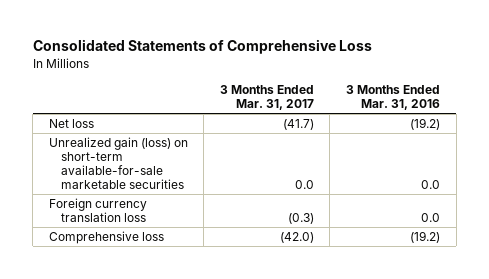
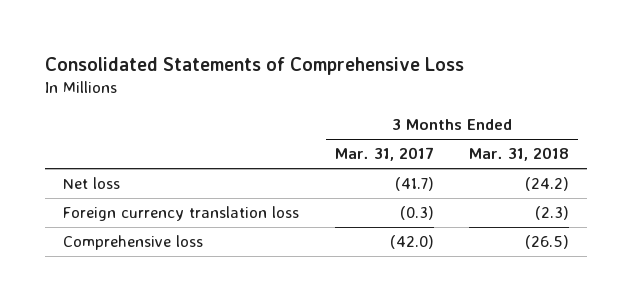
[345,84,440,110] 3 Months Ended Mar. 31, 2016 -> none
none -> [469,147,570,162] Mar. 31, 2018
[48,137,188,190] Unrealized gain (loss) on short-term available-for-sale marketable securities -> none

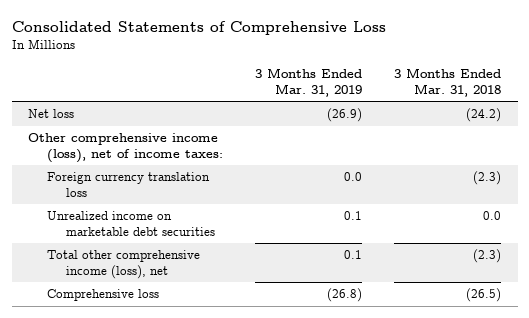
[334,147,434,162] Mar. 31, 2017 -> none
none -> [255,67,363,97] 3 Months Ended Mar. 31, 2019
none -> [27,133,223,164] Other comprehensive income (loss), net of income taxes:
none -> [46,211,215,237] Unrealized income on marketable debt securities
none -> [46,250,200,280] Total other comprehensive income (loss), net

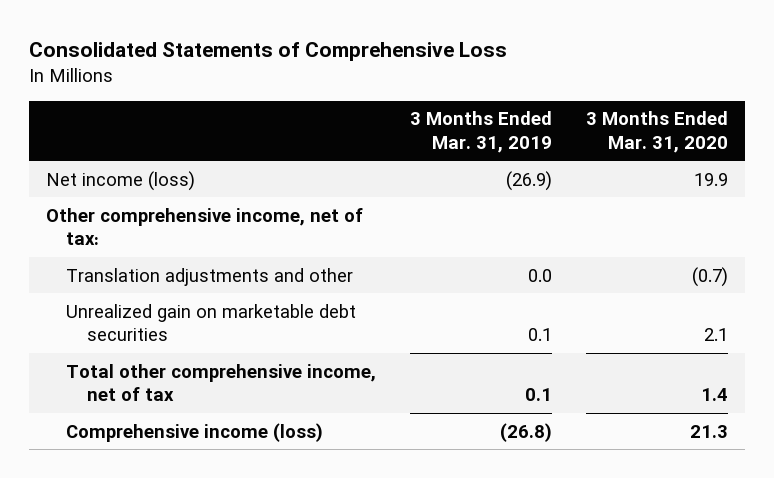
[394,67,502,97] 3 Months Ended Mar. 31, 2018 -> none
none -> [586,111,729,153] 3 Months Ended Mar. 31, 2020
[27,109,74,119] Net loss -> [45,170,195,191] Net income (loss)
[27,133,223,164] Other comprehensive income (loss), net of income taxes: -> [45,207,363,246] Other comprehensive income, net of tax:
[46,172,210,198] Foreign currency translation loss -> [66,267,354,286] Translation adjustments and other
[46,211,215,237] Unrealized income on marketable debt securities -> [66,303,357,342] Unrealized gain on marketable debt securities
[46,250,200,280] Total other comprehensive income (loss), net -> [66,363,377,402] Total other comprehensive income, net of tax
[46,289,159,302] Comprehensive loss -> [66,422,324,442] Comprehensive income (loss)

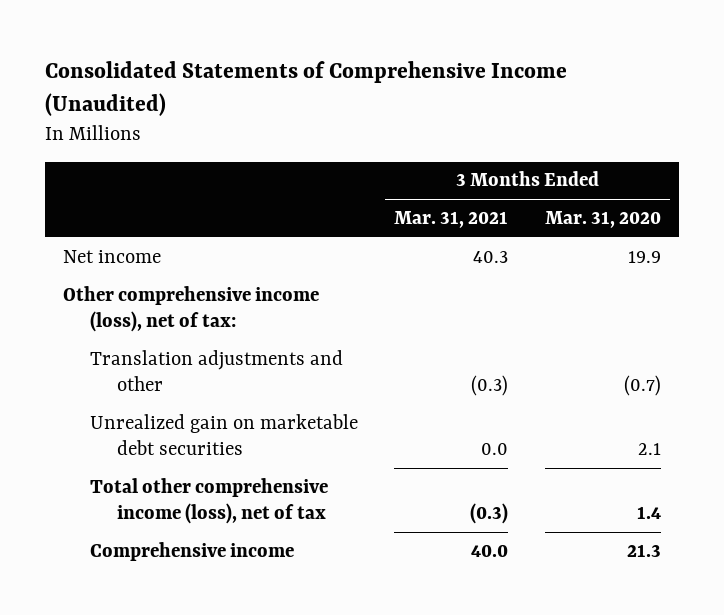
[28,42,507,62] Consolidated Statements of Comprehensive Loss -> [45,61,568,117] Consolidated Statements of Comprehensive Income (Unaudited)
[410,111,553,153] 3 Months Ended Mar. 31, 2019 -> none
none -> [394,210,509,228] Mar. 31, 2021
[45,170,195,191] Net income (loss) -> [63,249,162,263] Net income
[45,207,363,246] Other comprehensive income, net of tax: -> [63,285,320,332] Other comprehensive income (loss), net of tax:
[66,363,377,402] Total other comprehensive income, net of tax -> [90,477,329,524] Total other comprehensive income (loss), net of tax
[66,422,324,442] Comprehensive income (loss) -> [90,541,295,561] Comprehensive income

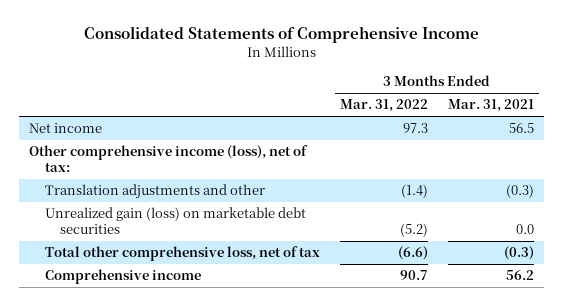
[45,61,568,117] Consolidated Statements of Comprehensive Income (Unaudited) -> [83,26,479,44] Consolidated Statements of Comprehensive Income
[544,210,661,228] Mar. 31, 2020 -> none
none -> [339,99,428,113] Mar. 31, 2022
[473,250,509,263] 40.3 -> [509,123,535,134] 56.5
[90,413,359,455] Unrealized gain on marketable debt securities -> [44,207,306,234] Unrealized gain (loss) on marketable debt securities
[90,477,329,524] Total other comprehensive income (loss), net of tax -> [44,246,320,262] Total other comprehensive loss, net of tax
[471,543,509,557] 40.0 -> [506,270,535,281] 56.2

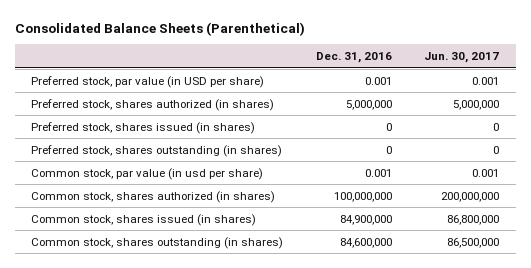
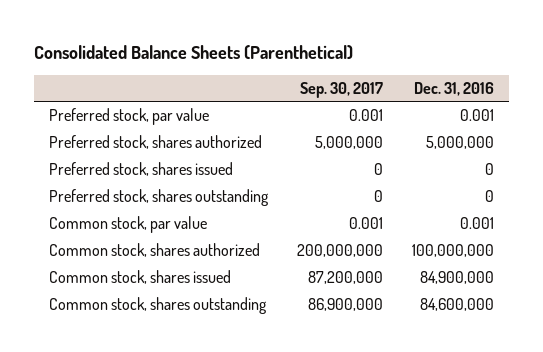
[424,52,500,64] Jun. 30, 2017 -> none
none -> [300,81,384,98] Sep. 30, 2017
[31,75,265,88] Preferred stock, par value (in USD per share) -> [48,108,209,126] Preferred stock, par value
[31,98,275,111] Preferred stock, shares authorized (in shares) -> [48,135,262,150] Preferred stock, shares authorized
[31,121,256,134] Preferred stock, shares issued (in shares) -> [48,162,233,177] Preferred stock, shares issued
[31,144,283,157] Preferred stock, shares outstanding (in shares) -> [48,189,269,207] Preferred stock, shares outstanding
[31,167,264,180] Common stock, par value (in usd per share) -> [48,216,207,234] Common stock, par value
[31,190,276,203] Common stock, shares authorized (in shares) -> [48,243,260,258] Common stock, shares authorized
[31,213,257,226] Common stock, shares issued (in shares) -> [48,270,231,285] Common stock, shares issued
[31,236,284,249] Common stock, shares outstanding (in shares) -> [48,297,267,315] Common stock, shares outstanding

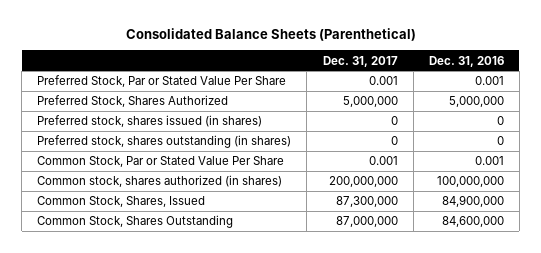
[300,81,384,98] Sep. 30, 2017 -> none
none -> [322,55,398,67] Dec. 31, 2017
[48,108,209,126] Preferred stock, par value -> [37,75,287,88] Preferred Stock, Par or Stated Value Per Share
[48,135,262,150] Preferred stock, shares authorized -> [37,95,229,108] Preferred Stock, Shares Authorized
[48,162,233,177] Preferred stock, shares issued -> [37,115,263,128] Preferred stock, shares issued (in shares)
[48,189,269,207] Preferred stock, shares outstanding -> [37,135,292,149] Preferred stock, shares outstanding (in shares)
[48,216,207,234] Common stock, par value -> [37,156,285,168] Common Stock, Par or Stated Value Per Share
[48,243,260,258] Common stock, shares authorized -> [37,175,283,188] Common stock, shares authorized (in shares)
[48,270,231,285] Common stock, shares issued -> [37,196,206,208] Common Stock, Shares, Issued
[48,297,267,315] Common stock, shares outstanding -> [37,215,234,229] Common Stock, Shares Outstanding

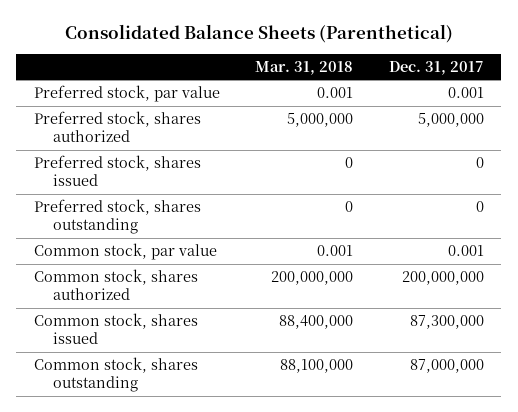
[428,55,504,67] Dec. 31, 2016 -> none
none -> [255,60,354,75] Mar. 31, 2018
[37,75,287,88] Preferred Stock, Par or Stated Value Per Share -> [33,85,220,103] Preferred stock, par value
[37,95,229,108] Preferred Stock, Shares Authorized -> [33,111,201,143] Preferred stock, shares authorized
[37,115,263,128] Preferred stock, shares issued (in shares) -> [33,155,201,187] Preferred stock, shares issued
[37,135,292,149] Preferred stock, shares outstanding (in shares) -> [33,199,201,235] Preferred stock, shares outstanding
[37,156,285,168] Common Stock, Par or Stated Value Per Share -> [33,243,217,261] Common stock, par value
[37,175,283,188] Common stock, shares authorized (in shares) -> [33,269,198,301] Common stock, shares authorized
[37,196,206,208] Common Stock, Shares, Issued -> [33,313,198,345] Common stock, shares issued
[37,215,234,229] Common Stock, Shares Outstanding -> [33,357,198,393] Common stock, shares outstanding

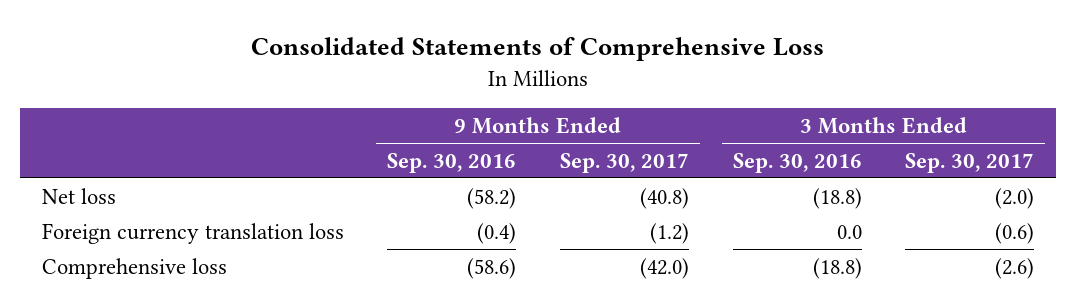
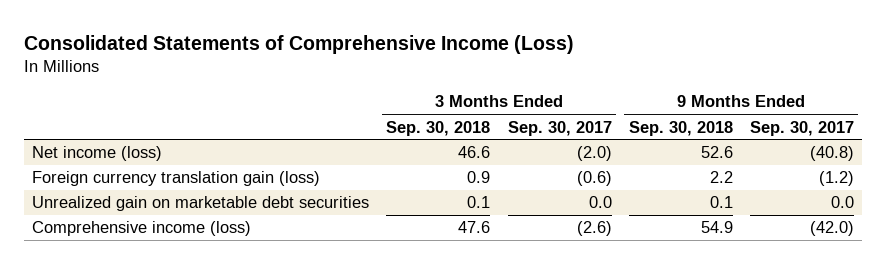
[251,37,825,62] Consolidated Statements of Comprehensive Loss -> [23,34,574,54] Consolidated Statements of Comprehensive Income (Loss)
[387,152,517,173] Sep. 30, 2016 -> none
[732,152,862,173] Sep. 30, 2016 -> none
none -> [386,120,491,136] Sep. 30, 2018
none -> [628,120,733,136] Sep. 30, 2018
[41,187,116,204] Net loss -> [32,146,163,162] Net income (loss)
[41,222,344,244] Foreign currency translation loss -> [32,171,321,187] Foreign currency translation gain (loss)
none -> [32,196,370,212] Unrealized gain on marketable debt securities
[41,257,227,279] Comprehensive loss -> [32,221,252,237] Comprehensive income (loss)

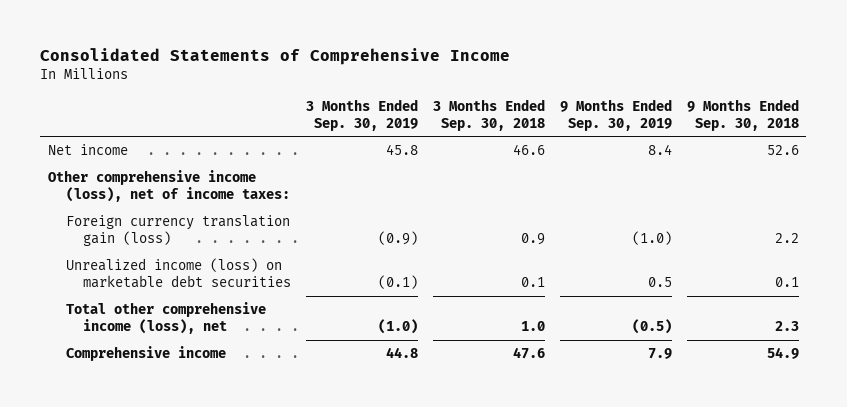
[23,34,574,54] Consolidated Statements of Comprehensive Income (Loss) -> [40,48,511,66] Consolidated Statements of Comprehensive Income
[507,120,612,136] Sep. 30, 2017 -> none
[749,120,854,136] Sep. 30, 2017 -> none
none -> [306,98,419,131] 3 Months Ended Sep. 30, 2019
none -> [559,98,672,131] 9 Months Ended Sep. 30, 2019
[32,146,163,162] Net income (loss) -> [47,143,128,155] Net income
none -> [47,169,290,203] Other comprehensive income (loss), net of income taxes:
[32,196,370,212] Unrealized gain on marketable debt securities -> [65,257,292,289] Unrealized income (loss) on marketable debt securities
none -> [65,301,266,335] Total other comprehensive income (loss), net
[32,221,252,237] Comprehensive income (loss) -> [65,345,226,361] Comprehensive income

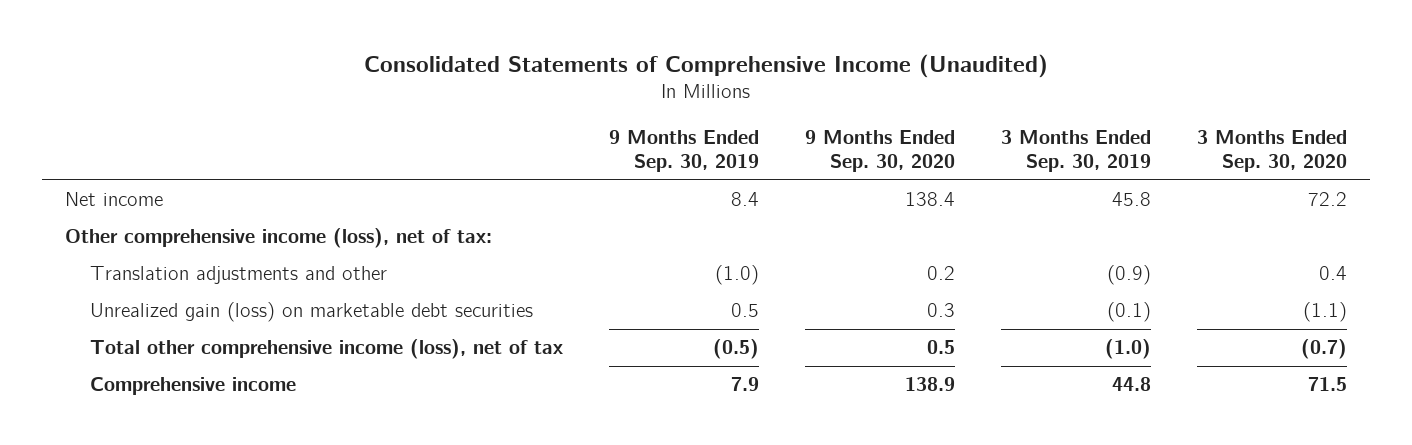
[40,48,511,66] Consolidated Statements of Comprehensive Income -> [363,54,1048,79] Consolidated Statements of Comprehensive Income (Unaudited)
[432,98,545,131] 3 Months Ended Sep. 30, 2018 -> none
[686,98,799,131] 9 Months Ended Sep. 30, 2018 -> none
none -> [804,129,955,172] 9 Months Ended Sep. 30, 2020
none -> [1197,129,1348,172] 3 Months Ended Sep. 30, 2020
[47,169,290,203] Other comprehensive income (loss), net of income taxes: -> [64,228,492,249] Other comprehensive income (loss), net of tax:
[65,214,290,247] Foreign currency translation gain (loss) -> [89,266,387,285] Translation adjustments and other
[65,257,292,289] Unrealized income (loss) on marketable debt securities -> [89,302,533,323] Unrealized gain (loss) on marketable debt securities
[65,301,266,335] Total other comprehensive income (loss), net -> [89,339,563,360] Total other comprehensive income (loss), net of tax

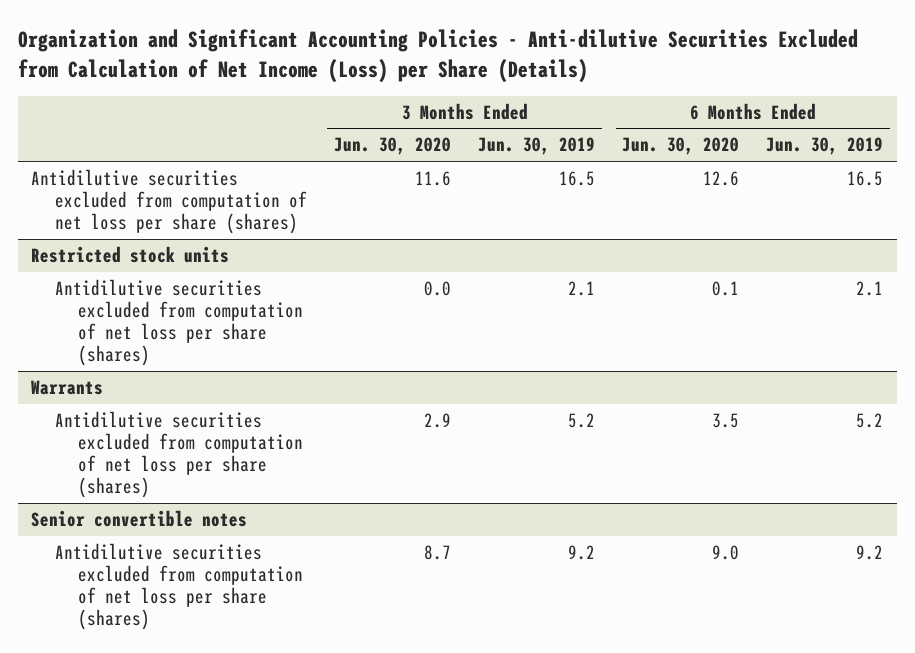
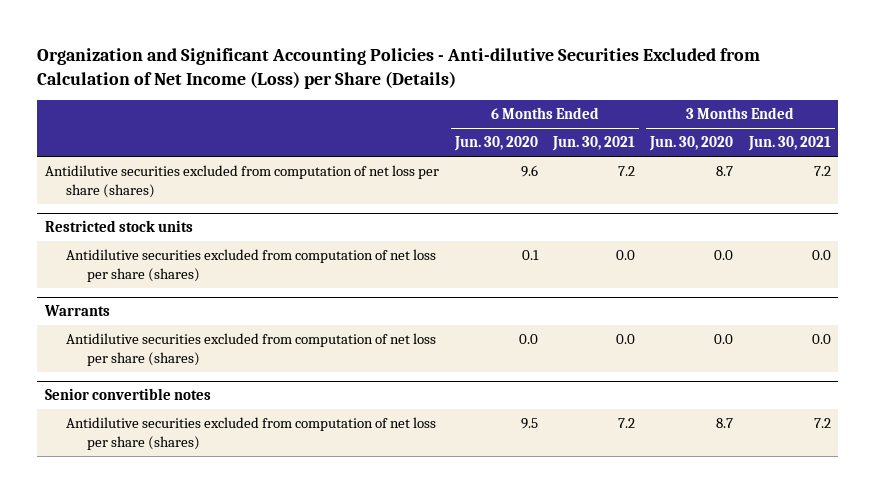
[478,137,596,156] Jun. 30, 2019 -> none
[766,137,884,156] Jun. 30, 2019 -> none
none -> [551,136,635,152] Jun. 30, 2021
none -> [747,136,831,152] Jun. 30, 2021
[414,171,451,187] 11.6 -> [716,166,734,177] 8.7
[703,171,740,187] 12.6 -> [520,165,538,178] 9.6
[423,413,451,429] 2.9 -> [714,334,734,345] 0.0
[712,413,740,429] 3.5 -> [518,334,538,345] 0.0
[712,545,740,561] 9.0 -> [520,418,538,430] 9.5

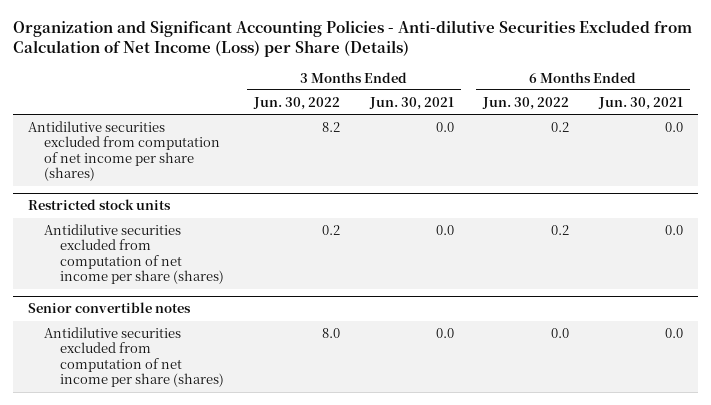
[453,136,538,152] Jun. 30, 2020 -> none
[649,136,734,152] Jun. 30, 2020 -> none
none -> [252,96,340,110] Jun. 30, 2022
none -> [482,96,570,110] Jun. 30, 2022
[45,165,440,198] Antidilutive securities excluded from computation of net loss per share (shares) -> [27,120,221,182] Antidilutive securities excluded from computation of net income per share (shares)
[617,166,635,177] 7.2 -> [664,121,683,132] 0.0
[813,166,831,177] 7.2 -> [435,121,454,132] 0.0
[44,305,111,317] Warrants -> none
[66,333,437,366] Antidilutive securities excluded from computation of net loss per share (shares) -> none
[66,249,437,282] Antidilutive securities excluded from computation of net loss per share (shares) -> [44,223,225,285] Antidilutive securities excluded from computation of net income per share (shares)
[66,417,437,450] Antidilutive securities excluded from computation of net loss per share (shares) -> [44,326,225,388] Antidilutive securities excluded from computation of net income per share (shares)
[617,418,635,429] 7.2 -> [664,327,683,338] 0.0
[813,418,831,429] 7.2 -> [435,327,454,338] 0.0

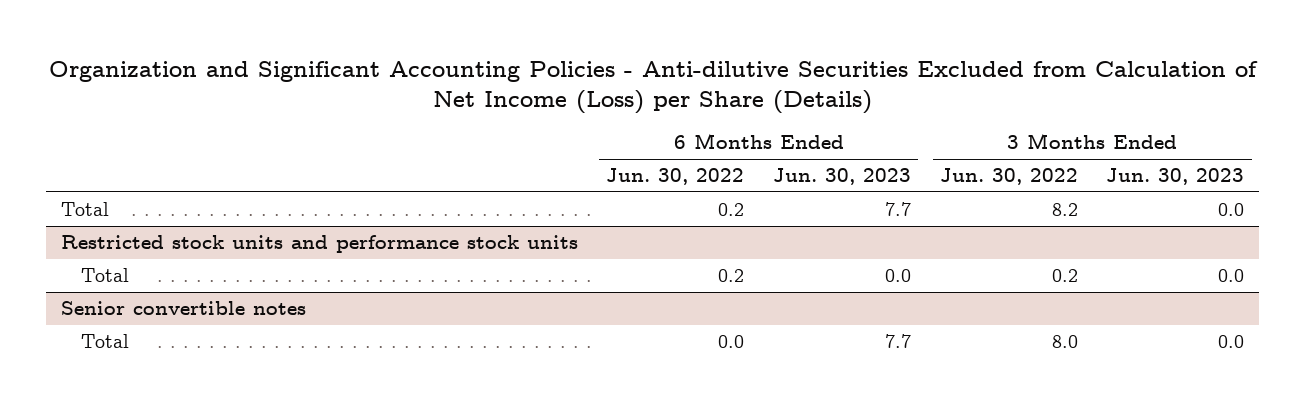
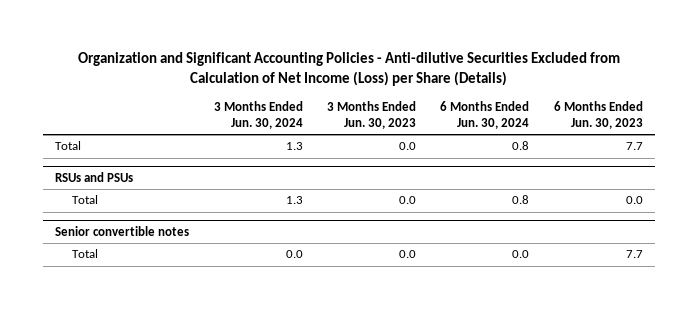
[606,168,745,186] Jun. 30, 2022 -> none
[939,168,1078,186] Jun. 30, 2022 -> none
none -> [213,101,303,130] 3 Months Ended Jun. 30, 2024
none -> [440,101,530,130] 6 Months Ended Jun. 30, 2024
[60,235,578,254] Restricted stock units and performance stock units -> [55,171,134,182] RSUs and PSUs

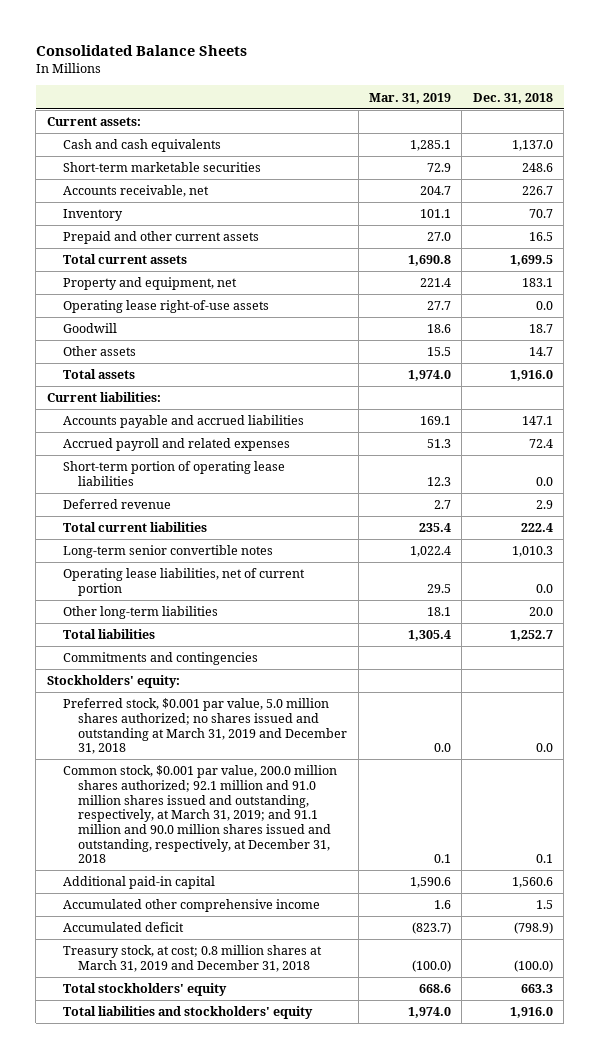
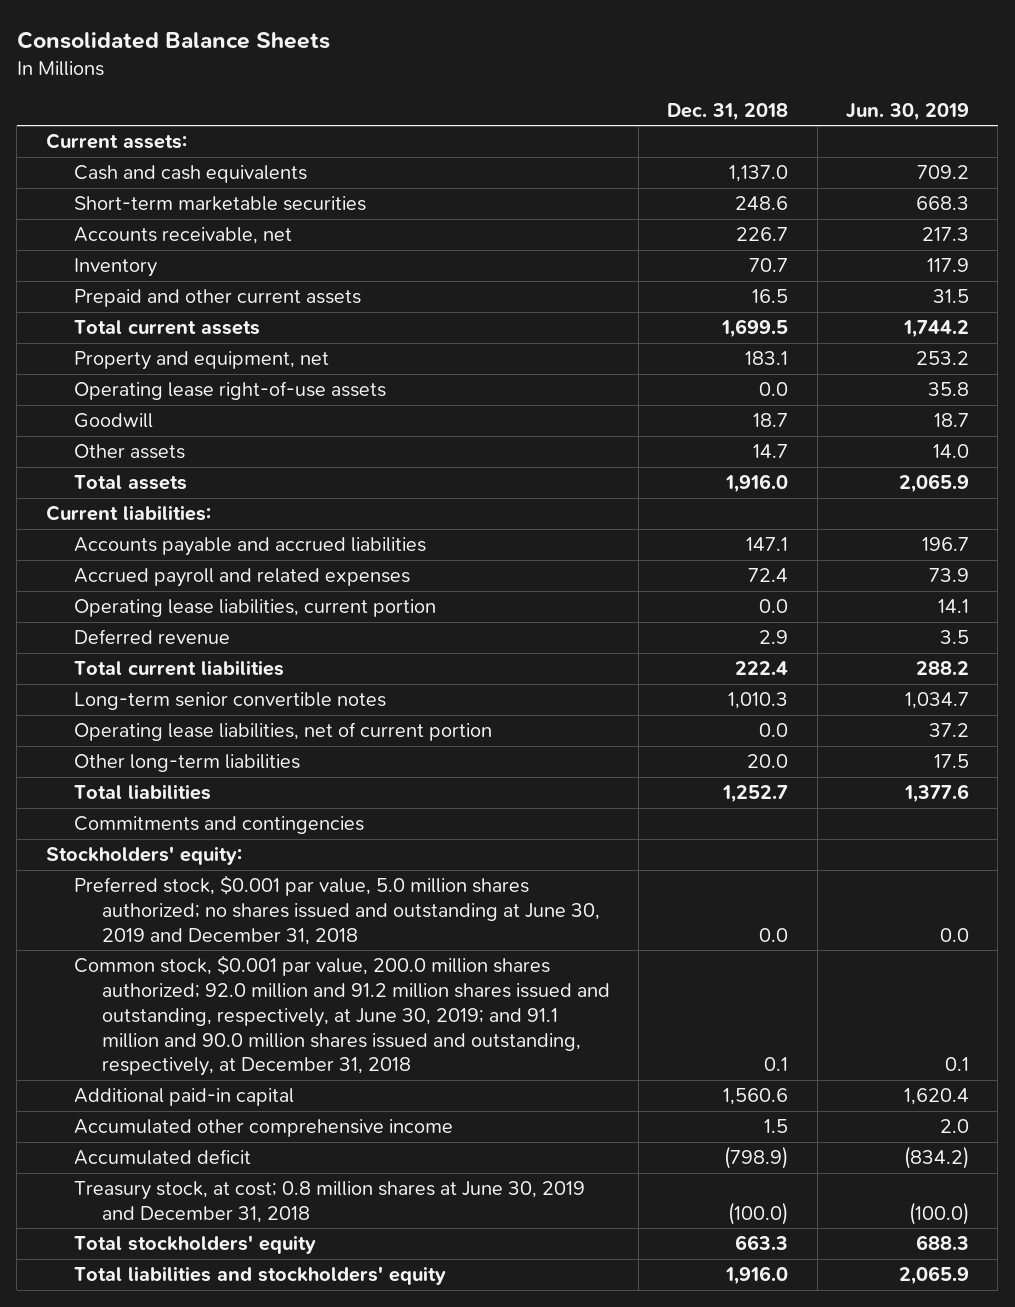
[369,92,452,104] Mar. 31, 2019 -> none
none -> [845,102,969,121] Jun. 30, 2019
[62,461,285,486] Short-term portion of operating lease liabilities -> [73,599,436,618] Operating lease liabilities, current portion
[62,698,348,755] Preferred stock, $0.001 par value, 5.0 million shares authorized; no shares issued and outstanding at March 31, 2019 and December 31, 2018 -> [73,875,600,945] Preferred stock, $0.001 par value, 5.0 million shares authorized; no shares issued and outstanding at June 30, 2019 and December 31, 2018
[62,765,337,864] Common stock, $0.001 par value, 200.0 million shares authorized; 92.1 million and 91.0 million shares issued and outstanding, respectively, at March 31, 2019; and 91.1 million and 90.0 million shares issued and outstanding, respectively, at December 31, 2018 -> [73,955,610,1077] Common stock, $0.001 par value, 200.0 million shares authorized; 92.0 million and 91.2 million shares issued and outstanding, respectively, at June 30, 2019; and 91.1 million and 90.0 million shares issued and outstanding, respectively, at December 31, 2018
[62,945,322,972] Treasury stock, at cost; 0.8 million shares at March 31, 2019 and December 31, 2018 -> [73,1181,585,1223] Treasury stock, at cost; 0.8 million shares at June 30, 2019 and December 31, 2018

